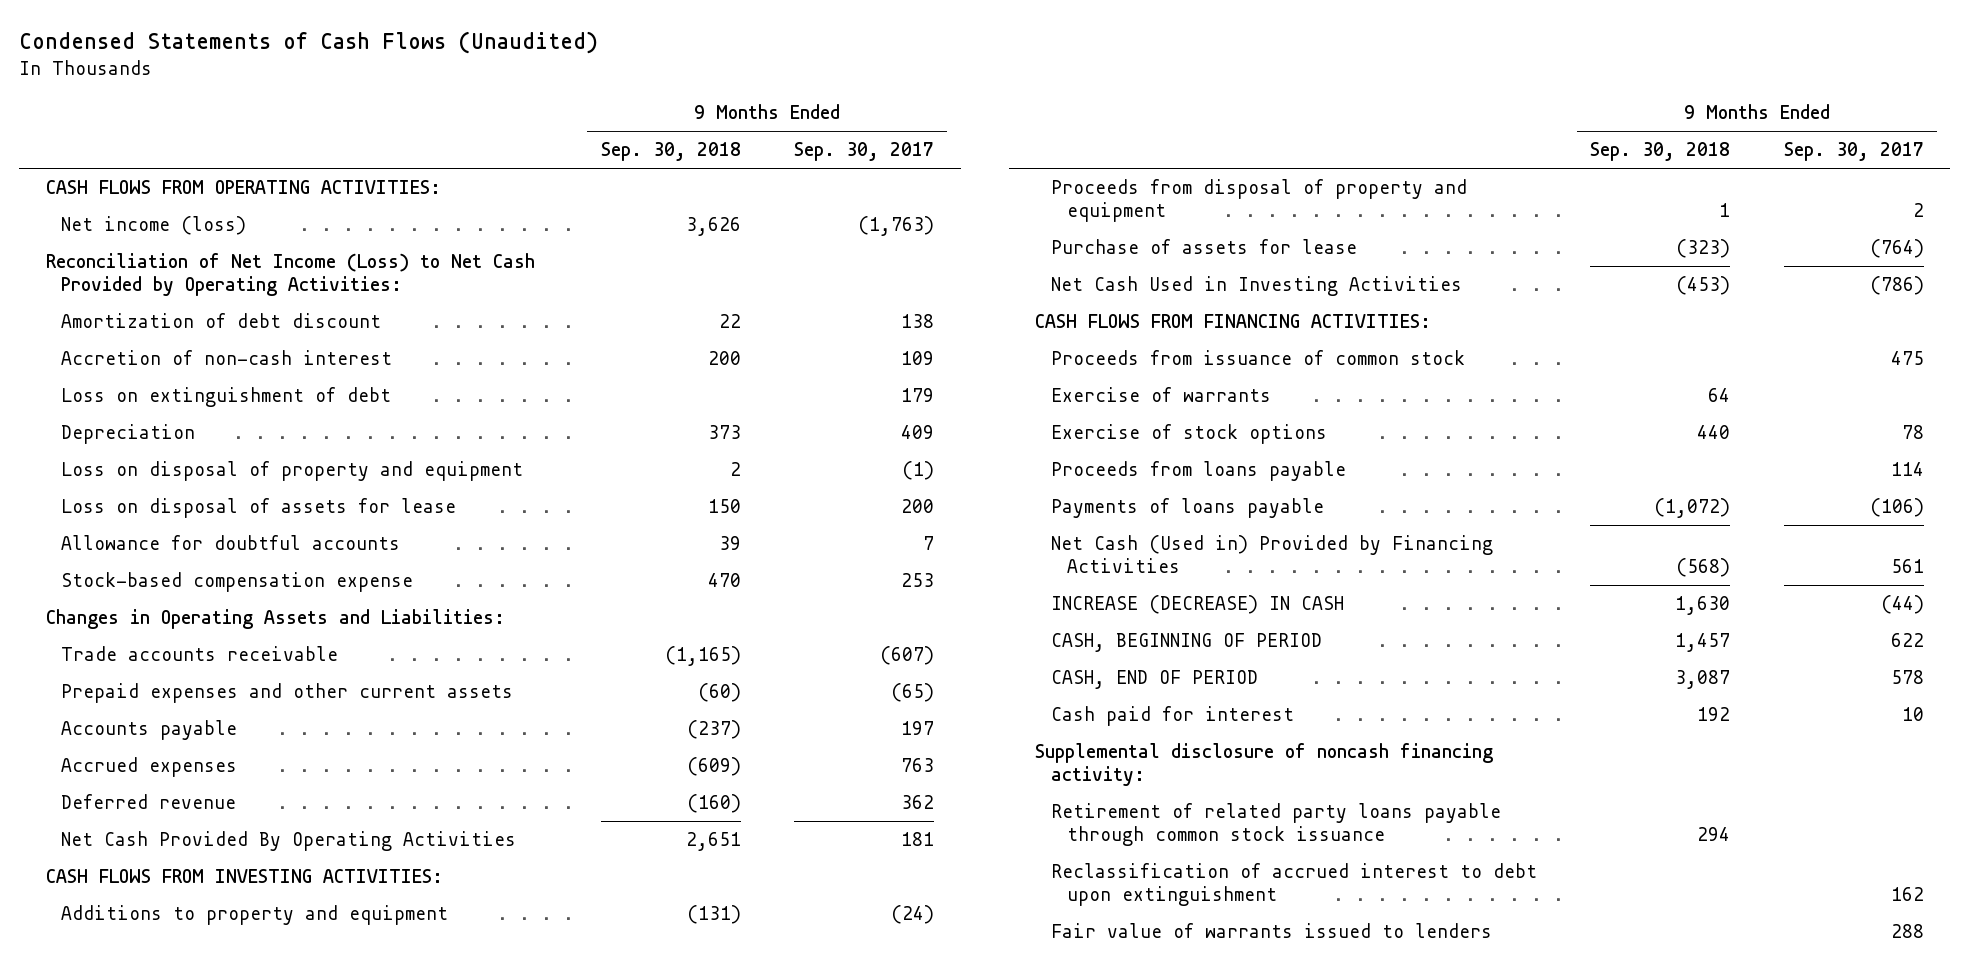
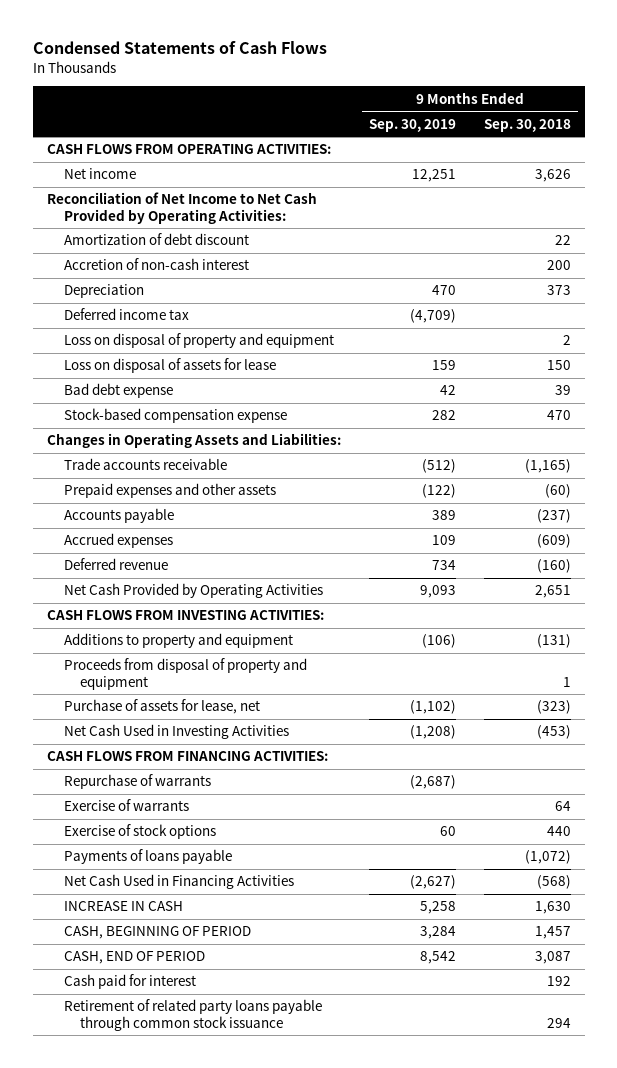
[19,30,599,54] Condensed Statements of Cash Flows (Unaudited) -> [32,41,327,55] Condensed Statements of Cash Flows
[794,142,935,162] Sep. 30, 2017 -> none
none -> [368,118,456,132] Sep. 30, 2019
[61,216,247,236] Net income (loss) -> [63,168,136,180] Net income
[45,253,535,297] Reconciliation of Net Income (Loss) to Net Cash Provided by Operating Activities: -> [46,192,317,225] Reconciliation of Net Income to Net Cash Provided by Operating Activities:
[61,387,392,408] Loss on extinguishment of debt -> none
none -> [63,308,189,321] Deferred income tax
[61,535,401,551] Allowance for doubtful accounts -> [63,383,173,399] Bad debt expense
[61,683,514,704] Prepaid expenses and other current assets -> [63,483,276,499] Prepaid expenses and other assets
[61,831,517,852] Net Cash Provided By Operating Activities -> [63,583,323,599] Net Cash Provided by Operating Activities
[1050,239,1357,255] Purchase of assets for lease -> [63,699,260,715] Purchase of assets for lease, net
[1050,350,1465,366] Proceeds from issuance of common stock -> none
none -> [63,774,211,790] Repurchase of warrants
[1050,461,1346,482] Proceeds from loans payable -> none
[1050,535,1493,574] Net Cash (Used in) Provided by Financing Activities -> [63,874,294,890] Net Cash Used in Financing Activities
[1050,595,1344,615] INCREASE (DECREASE) IN CASH -> [63,901,183,912] INCREASE IN CASH
[1035,743,1494,787] Supplemental disclosure of noncash financing activity: -> none
[1050,863,1537,907] Reclassification of accrued interest to debt upon extinguishment -> none
[1050,923,1492,939] Fair value of warrants issued to lenders -> none

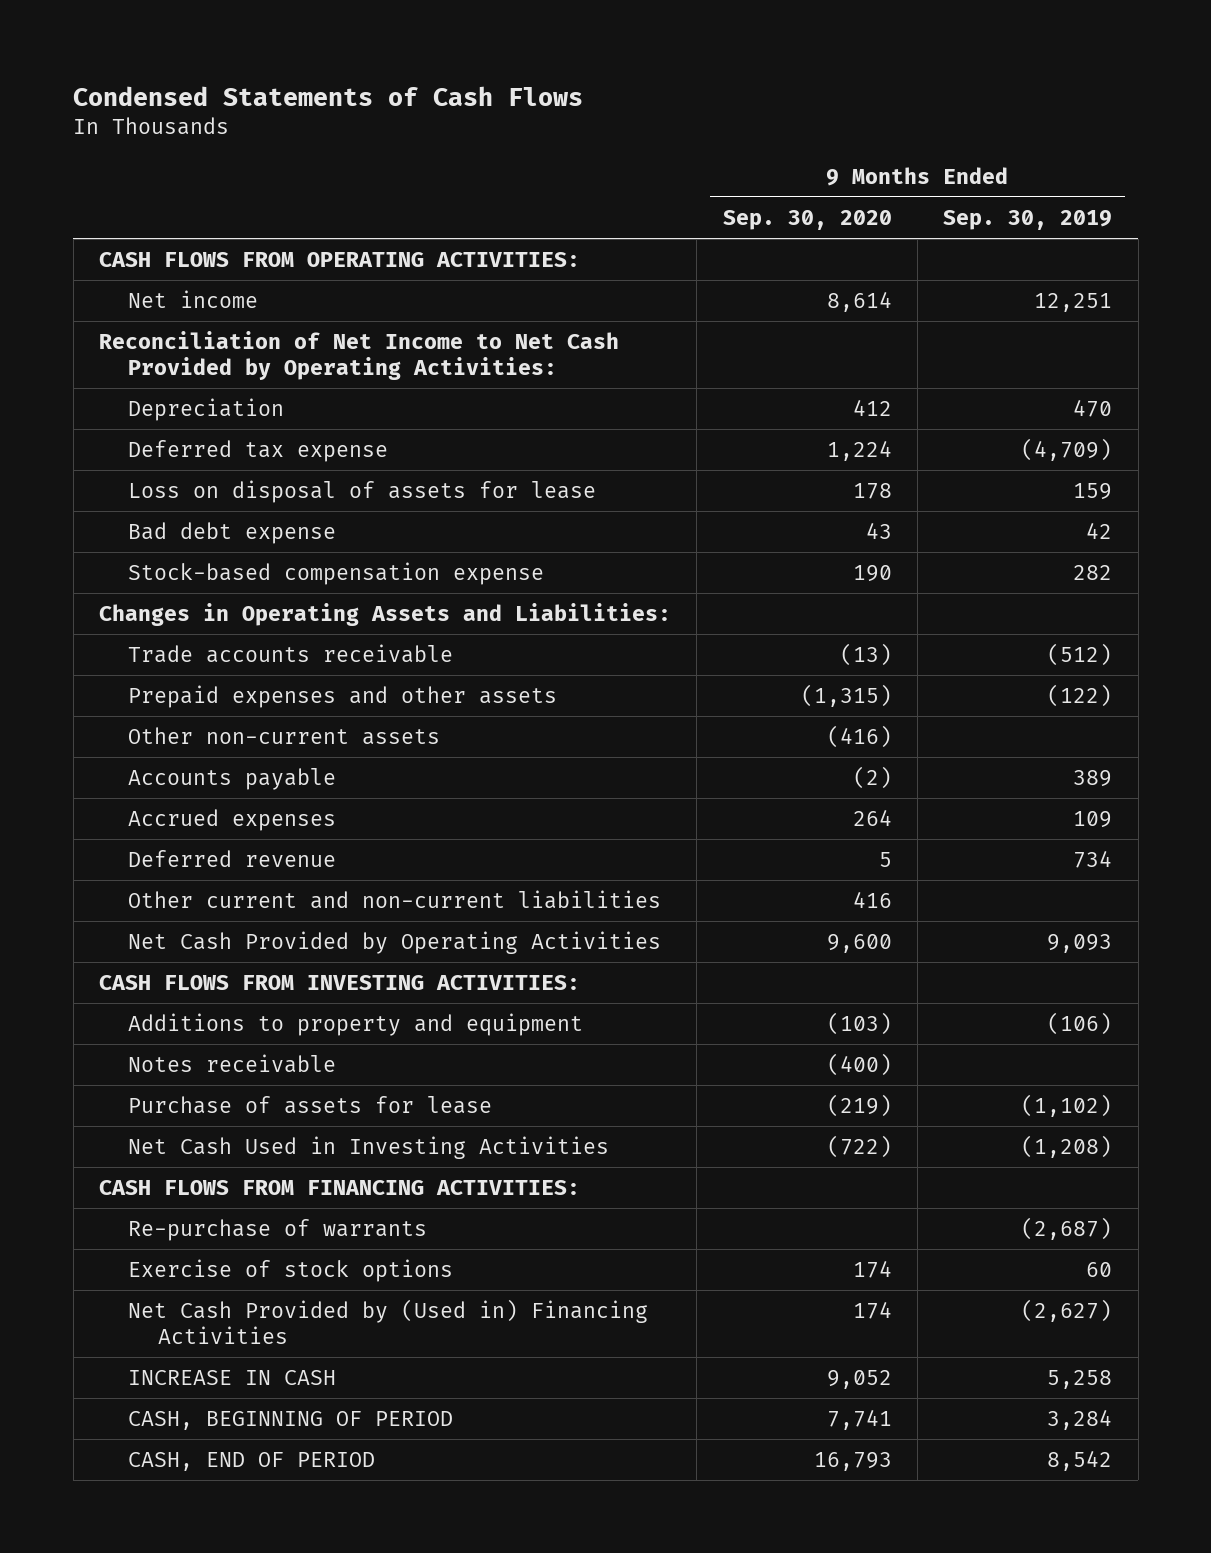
[483,118,571,132] Sep. 30, 2018 -> none
none -> [722,209,892,230] Sep. 30, 2020
[63,233,249,246] Amortization of debt discount -> none
[63,258,249,271] Accretion of non-cash interest -> none
[63,333,334,349] Loss on disposal of property and equipment -> none
[63,308,189,321] Deferred income tax -> [128,440,389,463] Deferred tax expense
none -> [128,727,441,746] Other non-current assets
none -> [128,890,662,910] Other current and non-current liabilities
[63,658,307,691] Proceeds from disposal of property and equipment -> none
none -> [128,1054,337,1074] Notes receivable
[63,699,260,715] Purchase of assets for lease, net -> [128,1096,493,1115] Purchase of assets for lease
[63,799,189,812] Exercise of warrants -> none
[63,774,211,790] Repurchase of warrants -> [128,1219,428,1242] Re-purchase of warrants
[63,849,232,865] Payments of loans payable -> none
[63,874,294,890] Net Cash Used in Financing Activities -> [128,1299,649,1345] Net Cash Provided by (Used in) Financing Activities
[63,974,196,990] Cash paid for interest -> none
[63,999,322,1032] Retirement of related party loans payable through common stock issuance -> none

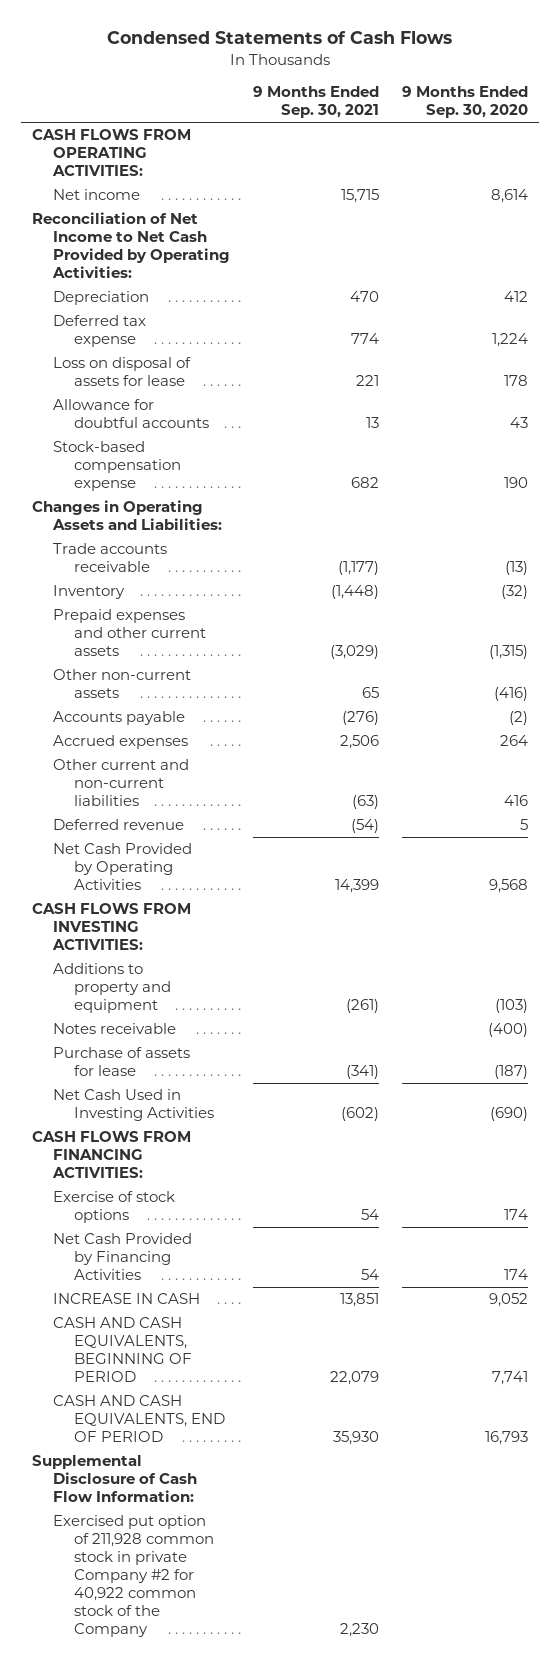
[943,209,1113,230] Sep. 30, 2019 -> none
none -> [252,86,379,119] 9 Months Ended Sep. 30, 2021
[128,522,337,545] Bad debt expense -> [52,399,209,429] Allowance for doubtful accounts
none -> [52,585,125,600] Inventory
[128,685,558,709] Prepaid expenses and other assets -> [52,609,206,657] Prepaid expenses and other current assets
[128,850,337,868] Deferred revenue -> [52,819,184,831] Deferred revenue
[826,934,892,954] 9,600 -> [488,879,528,894] 9,568
[826,1094,892,1118] (219) -> [493,1065,528,1080] (187)
[826,1135,892,1159] (722) -> [489,1107,528,1122] (690)
[128,1219,428,1242] Re-purchase of warrants -> none
[128,1299,649,1345] Net Cash Provided by (Used in) Financing Activities -> [52,1233,192,1281] Net Cash Provided by Financing Activities
[128,1411,454,1431] CASH, BEGINNING OF PERIOD -> [52,1317,192,1383] CASH AND CASH EQUIVALENTS, BEGINNING OF PERIOD
[128,1452,376,1472] CASH, END OF PERIOD -> [52,1395,225,1443] CASH AND CASH EQUIVALENTS, END OF PERIOD
none -> [32,1455,197,1503] Supplemental Disclosure of Cash Flow Information:
none -> [52,1515,214,1638] Exercised put option of 211,928 common stock in private Company #2 for 40,922 common stock of the Company

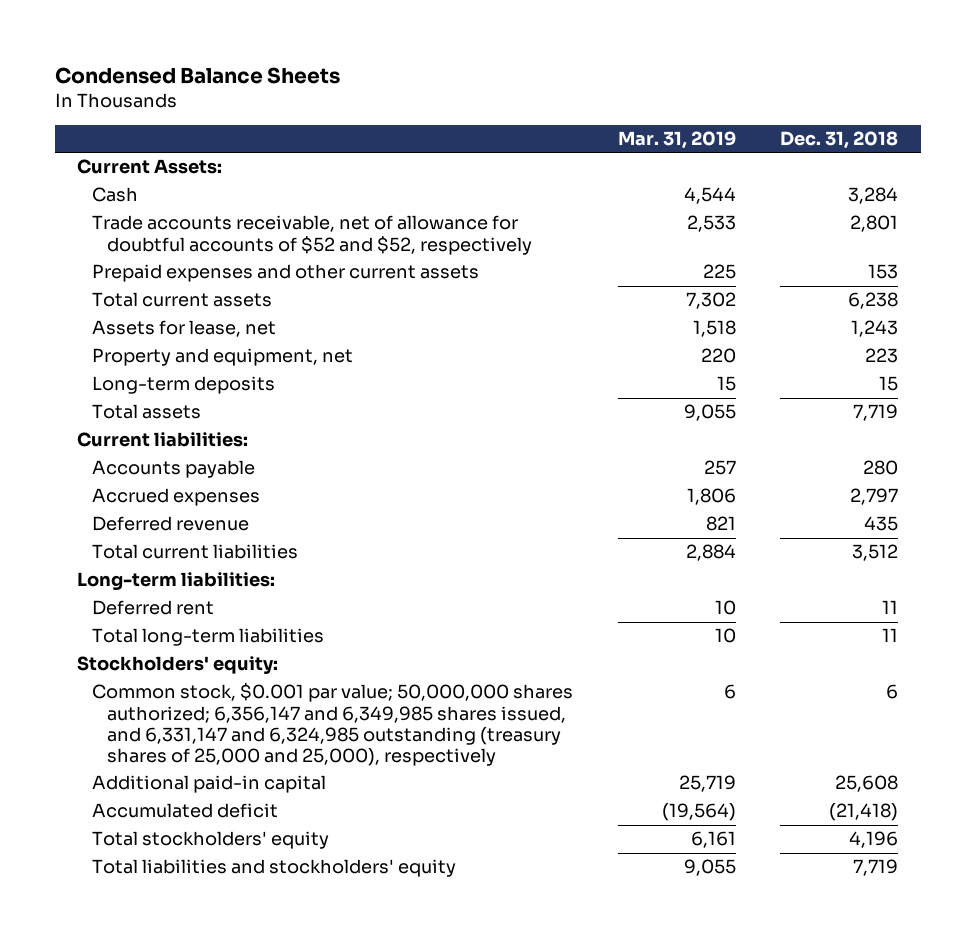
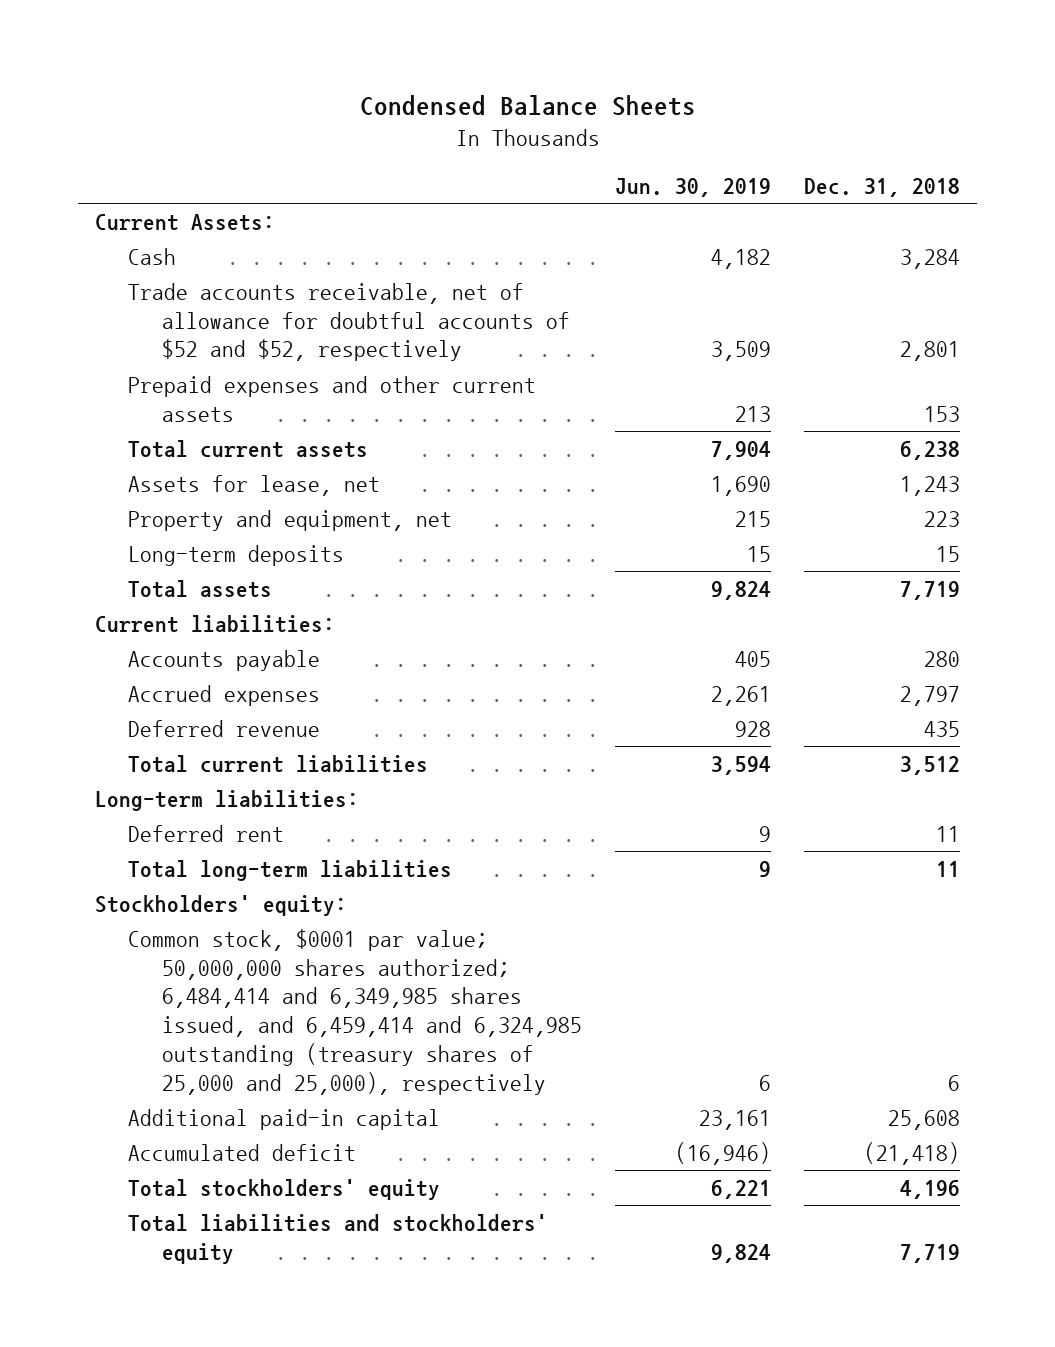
[617,130,736,149] Mar. 31, 2019 -> none
none -> [615,177,772,197] Jun. 30, 2019
[91,683,573,766] Common stock, $0.001 par value; 50,000,000 shares authorized; 6,356,147 and 6,349,985 shares issued, and 6,331,147 and 6,324,985 outstanding (treasury shares of 25,000 and 25,000), respectively -> [128,928,582,1095] Common stock, $0001 par value; 50,000,000 shares authorized; 6,484,414 and 6,349,985 shares issued, and 6,459,414 and 6,324,985 outstanding (treasury shares of 25,000 and 25,000), respectively

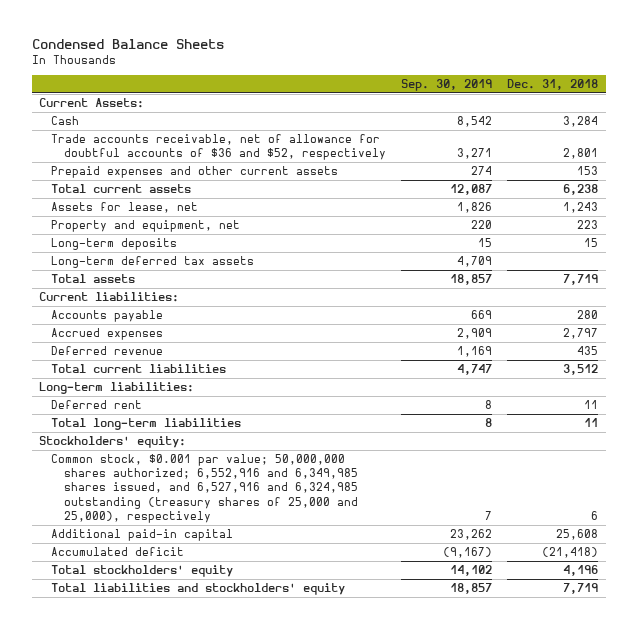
[615,177,772,197] Jun. 30, 2019 -> none
none -> [400,78,492,91] Sep. 30, 2019
[128,282,570,362] Trade accounts receivable, net of allowance for doubtful accounts of $52 and $52, respectively -> [51,134,386,161] Trade accounts receivable, net of allowance for doubtful accounts of $36 and $52, respectively
none -> [51,256,255,269] Long-term deferred tax assets
[128,928,582,1095] Common stock, $0001 par value; 50,000,000 shares authorized; 6,484,414 and 6,349,985 shares issued, and 6,459,414 and 6,324,985 outstanding (treasury shares of 25,000 and 25,000), respectively -> [51,454,358,523] Common stock, $0.001 par value; 50,000,000 shares authorized; 6,552,916 and 6,349,985 shares issued, and 6,527,916 and 6,324,985 outstanding (treasury shares of 25,000 and 25,000), respectively

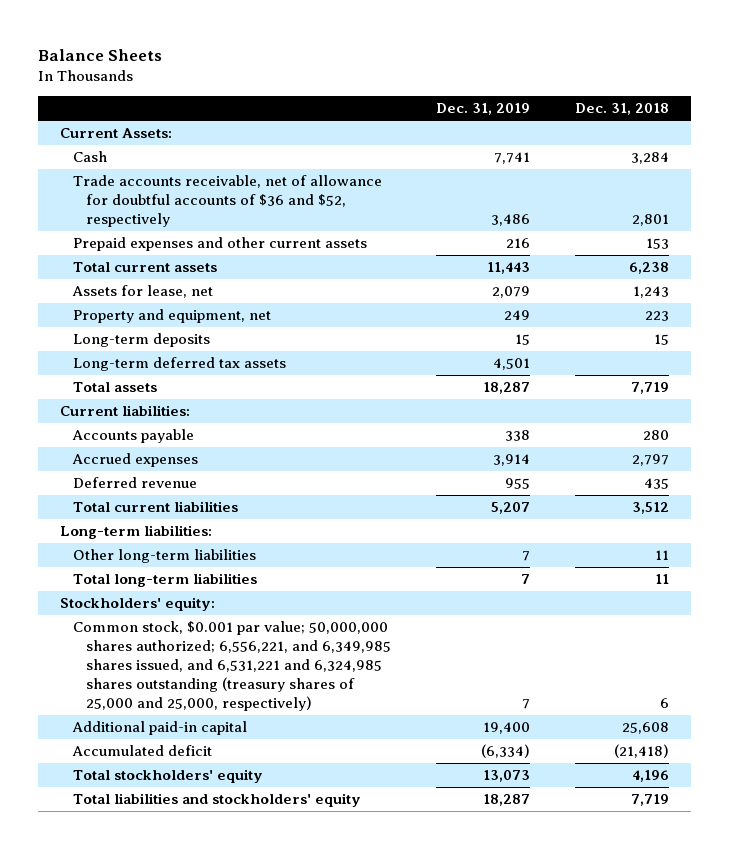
[31,38,224,49] Condensed Balance Sheets -> [38,49,163,62] Balance Sheets
[400,78,492,91] Sep. 30, 2019 -> none
none -> [436,103,531,116] Dec. 31, 2019
[51,400,143,410] Deferred rent -> none
none -> [73,549,257,564] Other long-term liabilities
[51,454,358,523] Common stock, $0.001 par value; 50,000,000 shares authorized; 6,552,916 and 6,349,985 shares issued, and 6,527,916 and 6,324,985 outstanding (treasury shares of 25,000 and 25,000), respectively -> [73,621,392,711] Common stock, $0.001 par value; 50,000,000 shares authorized; 6,556,221, and 6,349,985 shares issued, and 6,531,221 and 6,324,985 shares outstanding (treasury shares of 25,000 and 25,000, respectively)

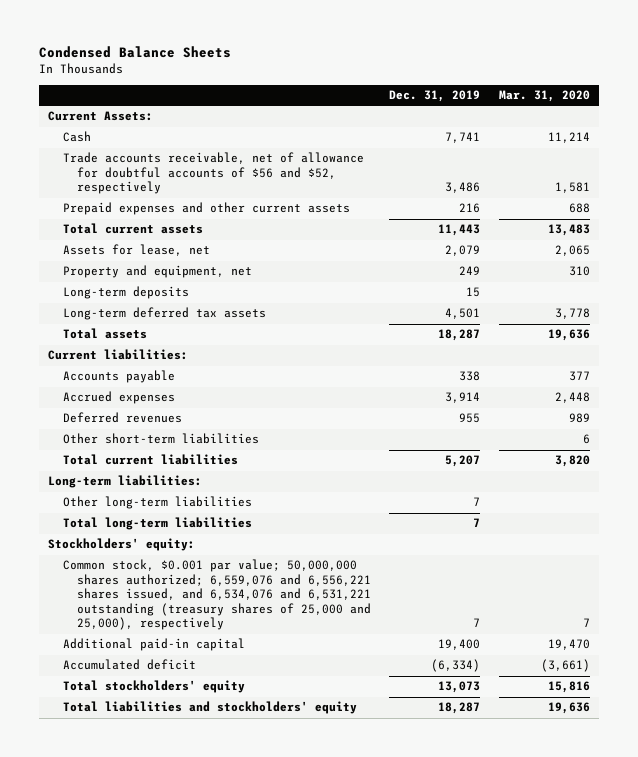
[38,49,163,62] Balance Sheets -> [38,46,231,59] Condensed Balance Sheets
[574,103,669,116] Dec. 31, 2018 -> none
none -> [498,90,590,103] Mar. 31, 2020
[73,175,383,227] Trade accounts receivable, net of allowance for doubtful accounts of $36 and $52, respectively -> [62,152,364,195] Trade accounts receivable, net of allowance for doubtful accounts of $56 and $52, respectively
[73,477,198,489] Deferred revenue -> [62,412,182,424] Deferred revenues
none -> [62,433,259,445] Other short-term liabilities
[73,621,392,711] Common stock, $0.001 par value; 50,000,000 shares authorized; 6,556,221, and 6,349,985 shares issued, and 6,531,221 and 6,324,985 shares outstanding (treasury shares of 25,000 and 25,000, respectively) -> [62,559,372,631] Common stock, $0.001 par value; 50,000,000 shares authorized; 6,559,076 and 6,556,221 shares issued, and 6,534,076 and 6,531,221 outstanding (treasury shares of 25,000 and 25,000), respectively

